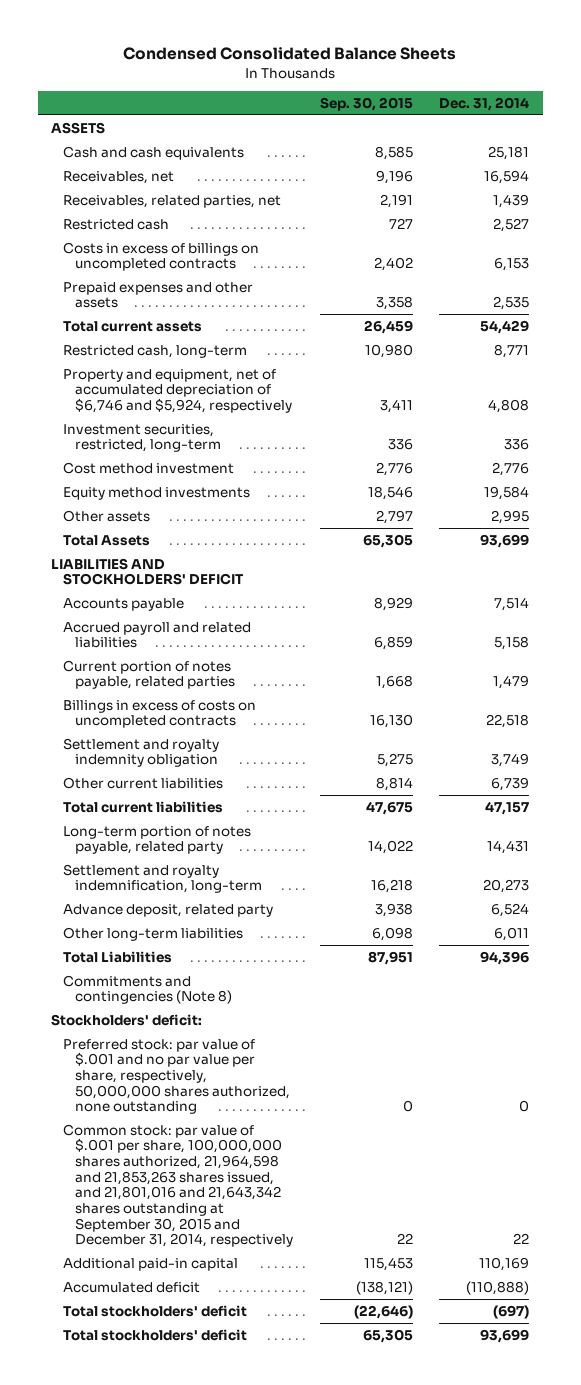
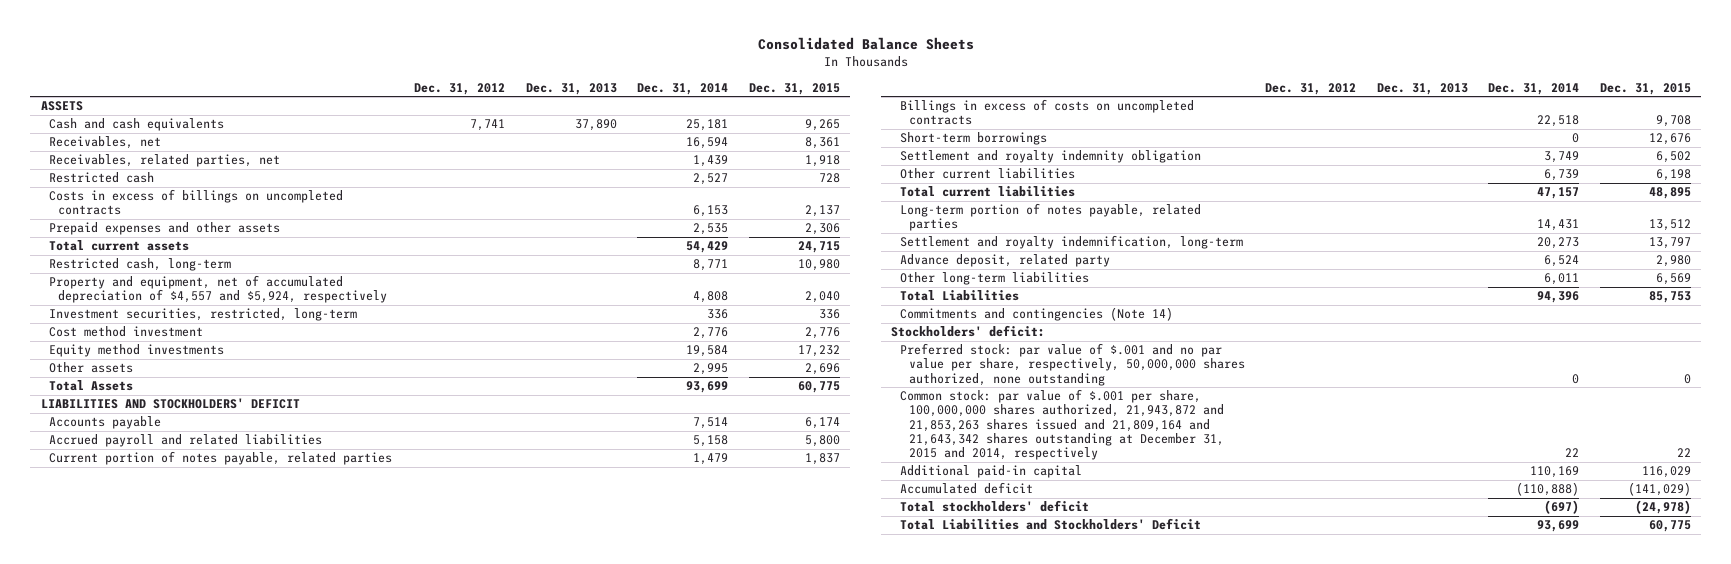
[123,47,457,61] Condensed Consolidated Balance Sheets -> [757,37,974,51] Consolidated Balance Sheets
[319,96,413,111] Sep. 30, 2015 -> none
none -> [414,82,506,95] Dec. 31, 2012
none -> [525,82,617,95] Dec. 31, 2013
none -> [748,82,840,95] Dec. 31, 2015
[63,368,292,414] Property and equipment, net of accumulated depreciation of $6,746 and $5,924, respectively -> [49,275,387,304] Property and equipment, net of accumulated depreciation of $4,557 and $5,924, respectively
none -> [899,132,1047,146] Short-term borrowings
[63,825,252,855] Long-term portion of notes payable, related party -> [899,203,1201,232] Long-term portion of notes payable, related parties
[63,974,232,1005] Commitments and contingencies (Note 8) -> [899,307,1173,322] Commitments and contingencies (Note 14)
[63,1123,293,1248] Common stock: par value of $.001 per share, 100,000,000 shares authorized, 21,964,598 and 21,853,263 shares issued, and 21,801,016 and 21,643,342 shares outstanding at September 30, 2015 and December 31, 2014, respectively -> [899,389,1224,460] Common stock: par value of $.001 per share, 100,000,000 shares authorized, 21,943,872 and 21,853,263 shares issued and 21,809,164 and 21,643,342 shares outstanding at December 31, 2015 and 2014, respectively
[63,1328,248,1341] Total stockholders' deficit -> [899,518,1201,531] Total Liabilities and Stockholders' Deficit

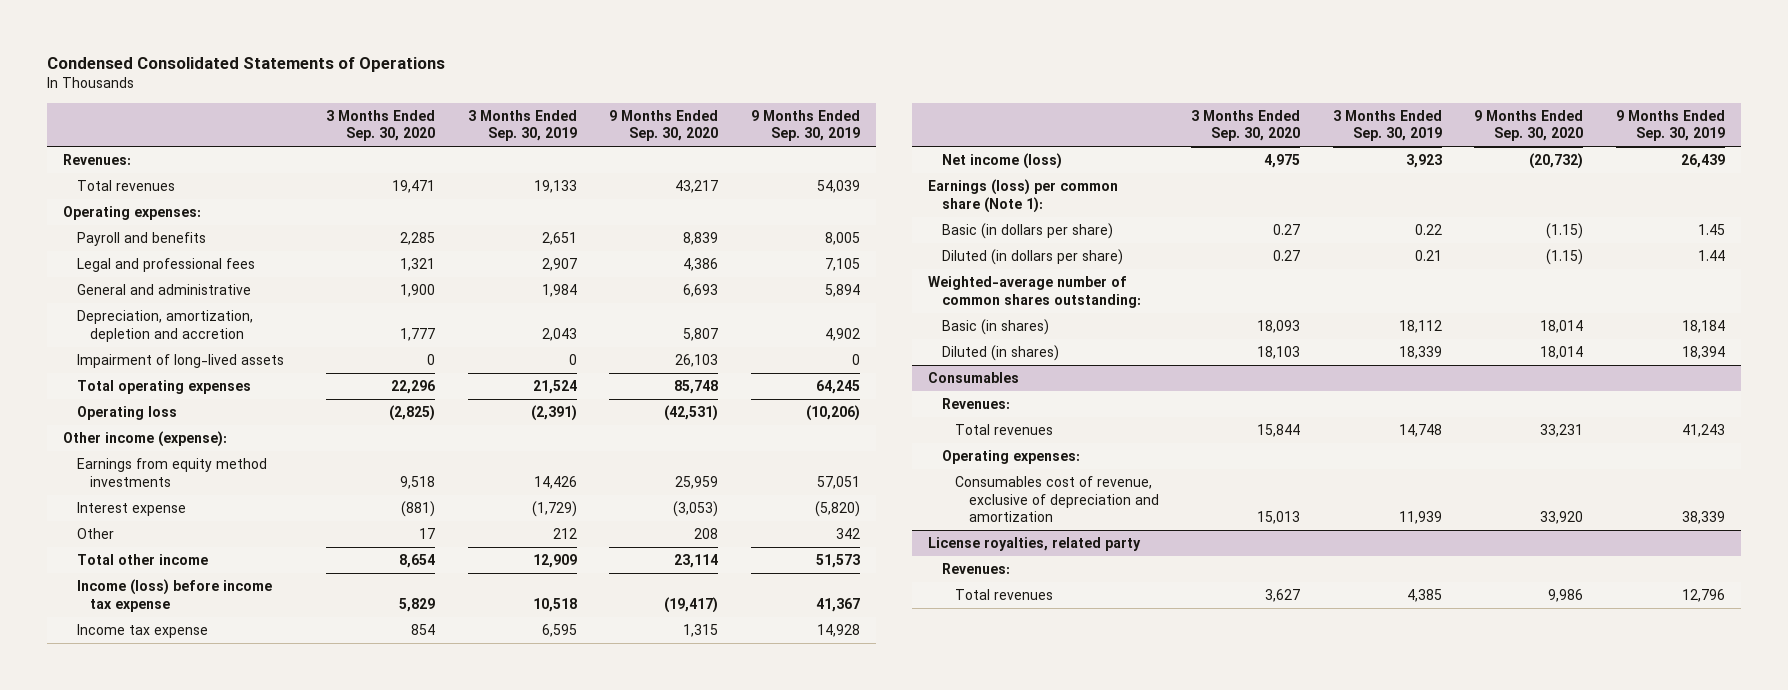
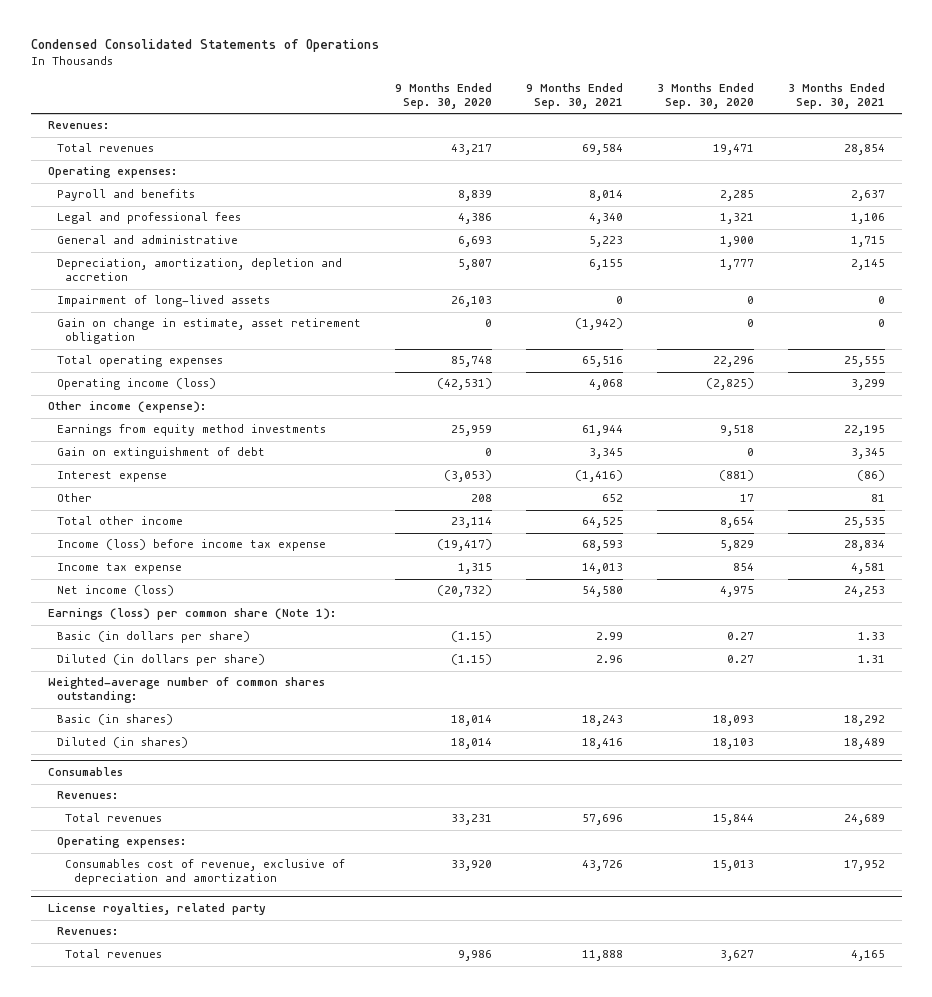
[467,109,577,142] 3 Months Ended Sep. 30, 2019 -> none
[751,109,861,142] 9 Months Ended Sep. 30, 2019 -> none
none -> [525,83,623,110] 9 Months Ended Sep. 30, 2021
none -> [787,83,885,110] 3 Months Ended Sep. 30, 2021
none -> [56,318,361,345] Gain on change in estimate, asset retirement obligation
[76,405,177,420] Operating loss -> [56,378,216,391] Operating income (loss)
none -> [56,447,265,460] Gain on extinguishment of debt

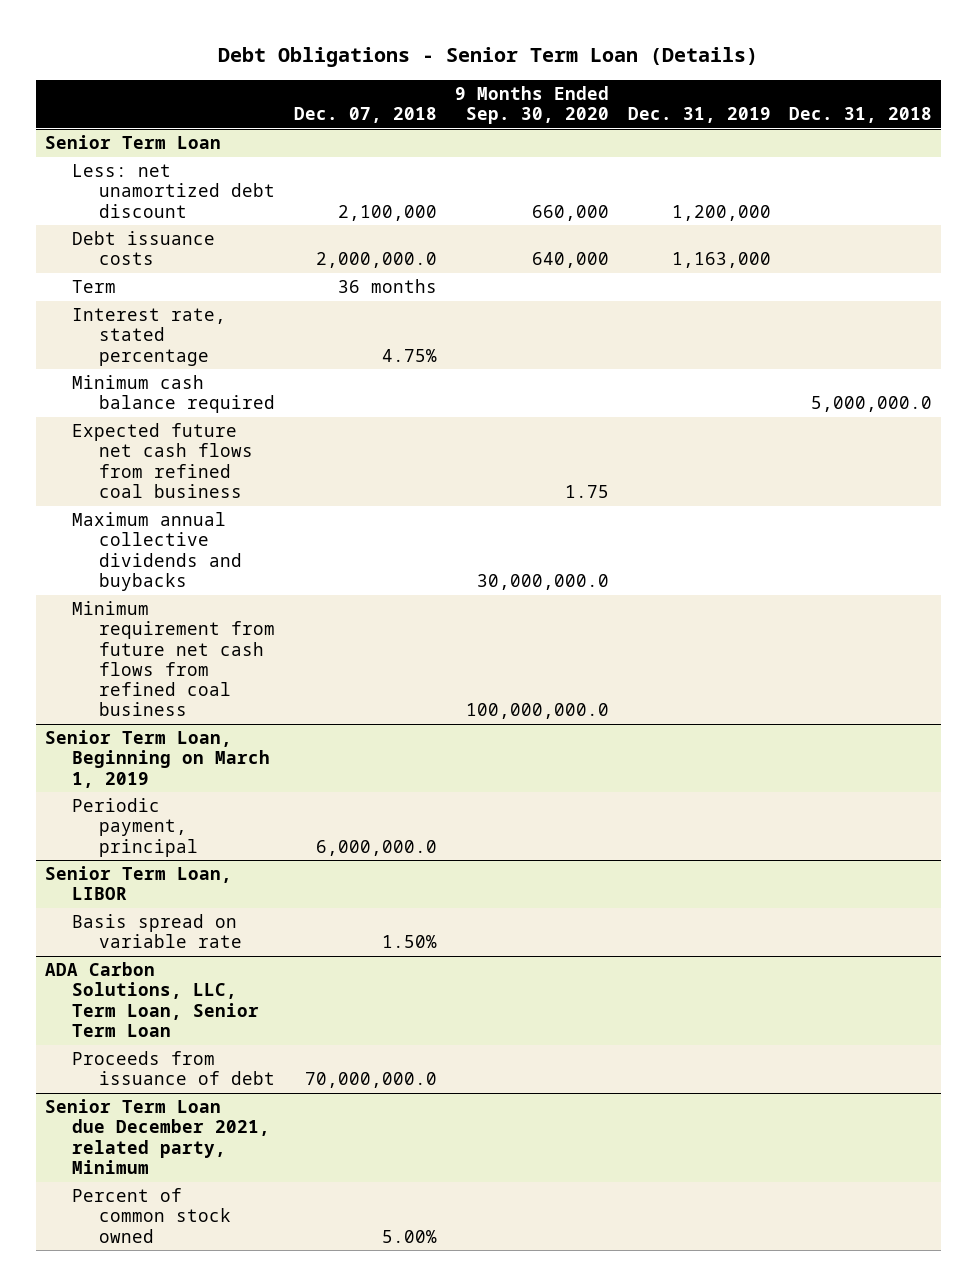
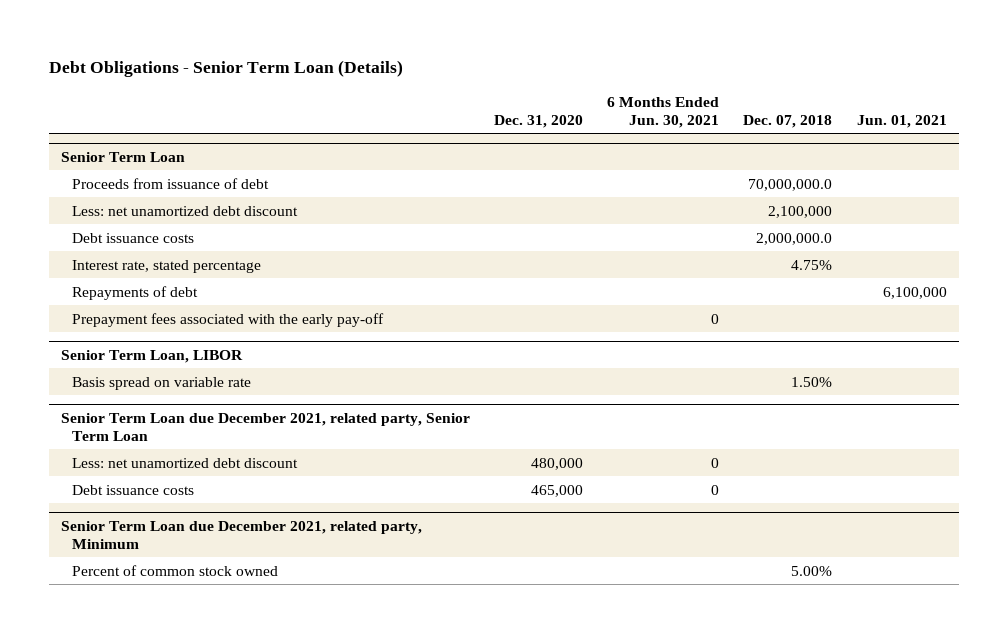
[455,85,610,125] 9 Months Ended Sep. 30, 2020 -> none
[627,107,771,124] Dec. 31, 2019 -> none
[789,107,933,124] Dec. 31, 2018 -> none
none -> [494,114,584,128] Dec. 31, 2020
none -> [607,96,720,128] 6 Months Ended Jun. 30, 2021
none -> [856,114,947,128] Jun. 01, 2021
none -> [72,177,270,189] Proceeds from issuance of debt
[71,280,116,294] Term -> none
[71,375,276,414] Minimum cash balance required -> none
[71,423,254,498] Expected future net cash flows from refined coal business -> none
[71,512,243,591] Maximum annual collective dividends and buybacks -> none
[71,601,276,717] Minimum requirement from future net cash flows from refined coal business -> none
[44,730,270,788] Senior Term Loan, Beginning on March 1, 2019 -> none
[71,798,199,857] Periodic payment, principal -> none
none -> [72,285,199,300] Repayments of debt
none -> [72,312,385,327] Prepayment fees associated with the early pay-off
[44,962,259,1037] ADA Carbon Solutions, LLC, Term Loan, Senior Term Loan -> none
[71,1051,276,1086] Proceeds from issuance of debt -> none
none -> [61,412,471,441] Senior Term Loan due December 2021, related party, Senior Term Loan
none -> [72,457,299,468] Less: net unamortized debt discount
none -> [72,484,195,495] Debt issuance costs

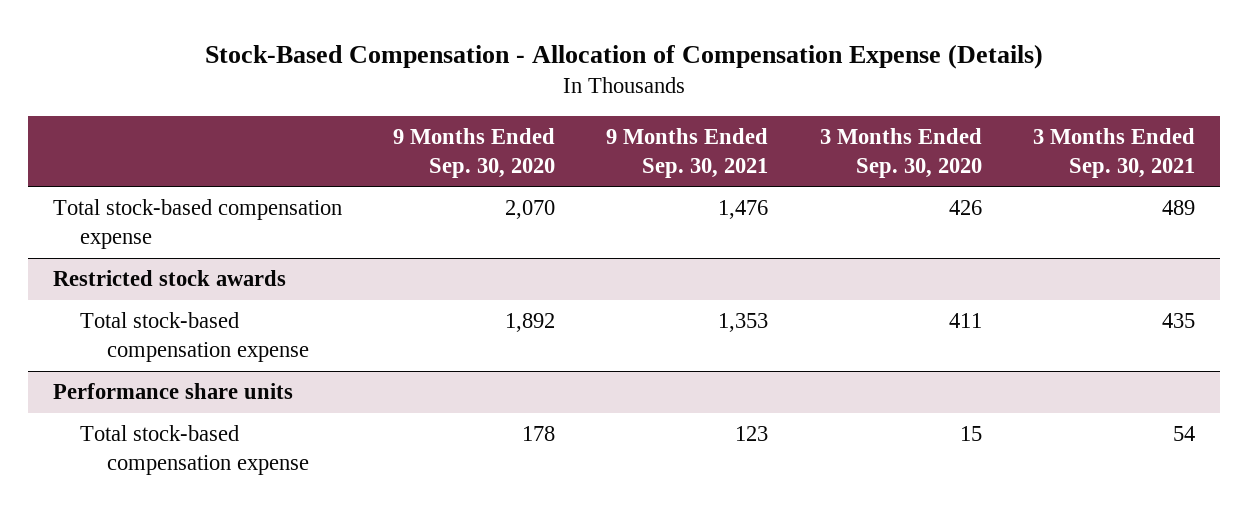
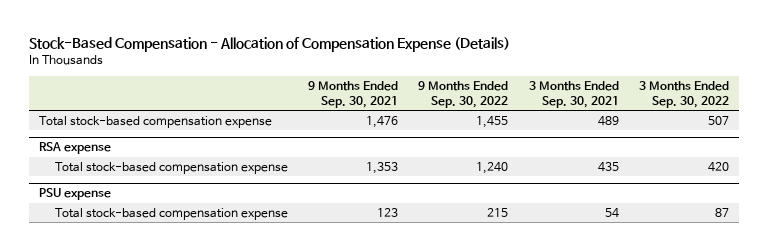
[393,127,556,178] 9 Months Ended Sep. 30, 2020 -> none
[819,127,982,178] 3 Months Ended Sep. 30, 2020 -> none
none -> [418,81,509,108] 9 Months Ended Sep. 30, 2022
none -> [638,81,729,108] 3 Months Ended Sep. 30, 2022
[53,270,287,287] Restricted stock awards -> [39,142,112,155] RSA expense
[53,383,294,400] Performance share units -> [39,188,112,201] PSU expense

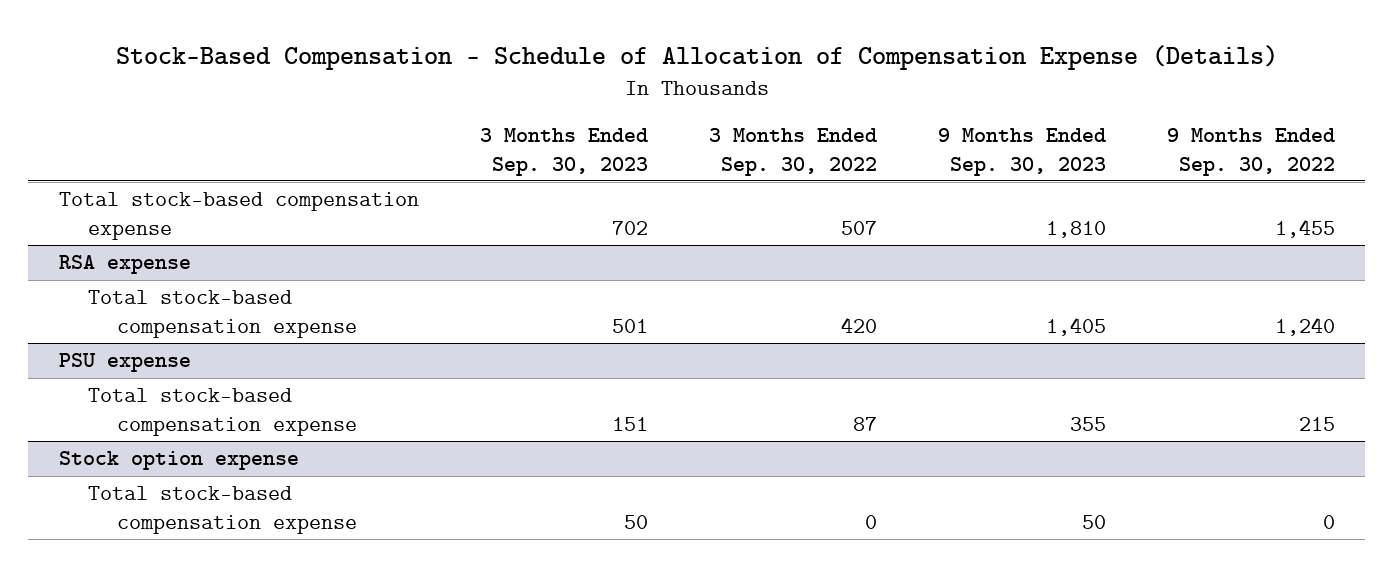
[29,36,511,52] Stock-Based Compensation - Allocation of Compensation Expense (Details) -> [115,44,1278,70] Stock-Based Compensation - Schedule of Allocation of Compensation Expense (Details)
[307,81,398,108] 9 Months Ended Sep. 30, 2021 -> none
[528,81,619,108] 3 Months Ended Sep. 30, 2021 -> none
none -> [479,127,648,176] 3 Months Ended Sep. 30, 2023
none -> [937,127,1106,176] 9 Months Ended Sep. 30, 2023
none -> [58,451,299,471] Stock option expense
none -> [87,486,357,535] Total stock-based compensation expense

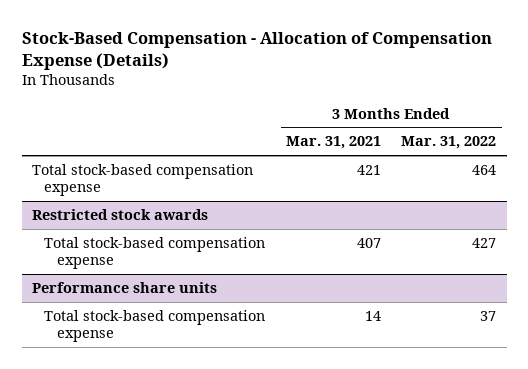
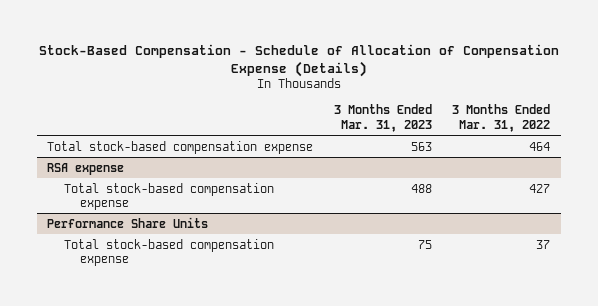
[21,31,492,71] Stock-Based Compensation - Allocation of Compensation Expense (Details) -> [38,43,559,77] Stock-Based Compensation - Schedule of Allocation of Compensation Expense (Details)
[285,136,381,150] Mar. 31, 2021 -> none
none -> [333,104,432,132] 3 Months Ended Mar. 31, 2023
[31,209,208,221] Restricted stock awards -> [47,162,125,175] RSA expense
[31,282,217,294] Performance share units -> [47,216,209,228] Performance Share Units

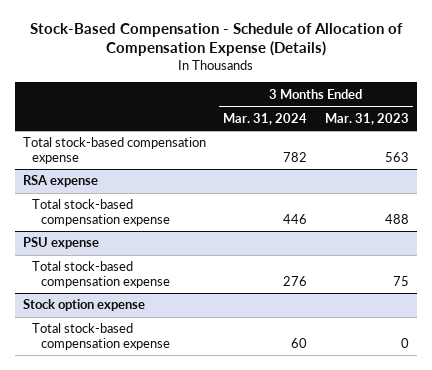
[452,104,551,132] 3 Months Ended Mar. 31, 2022 -> none
none -> [223,112,308,125] Mar. 31, 2024
[47,216,209,228] Performance Share Units -> [23,237,100,250] PSU expense
none -> [23,299,146,312] Stock option expense
none -> [31,323,170,350] Total stock-based compensation expense

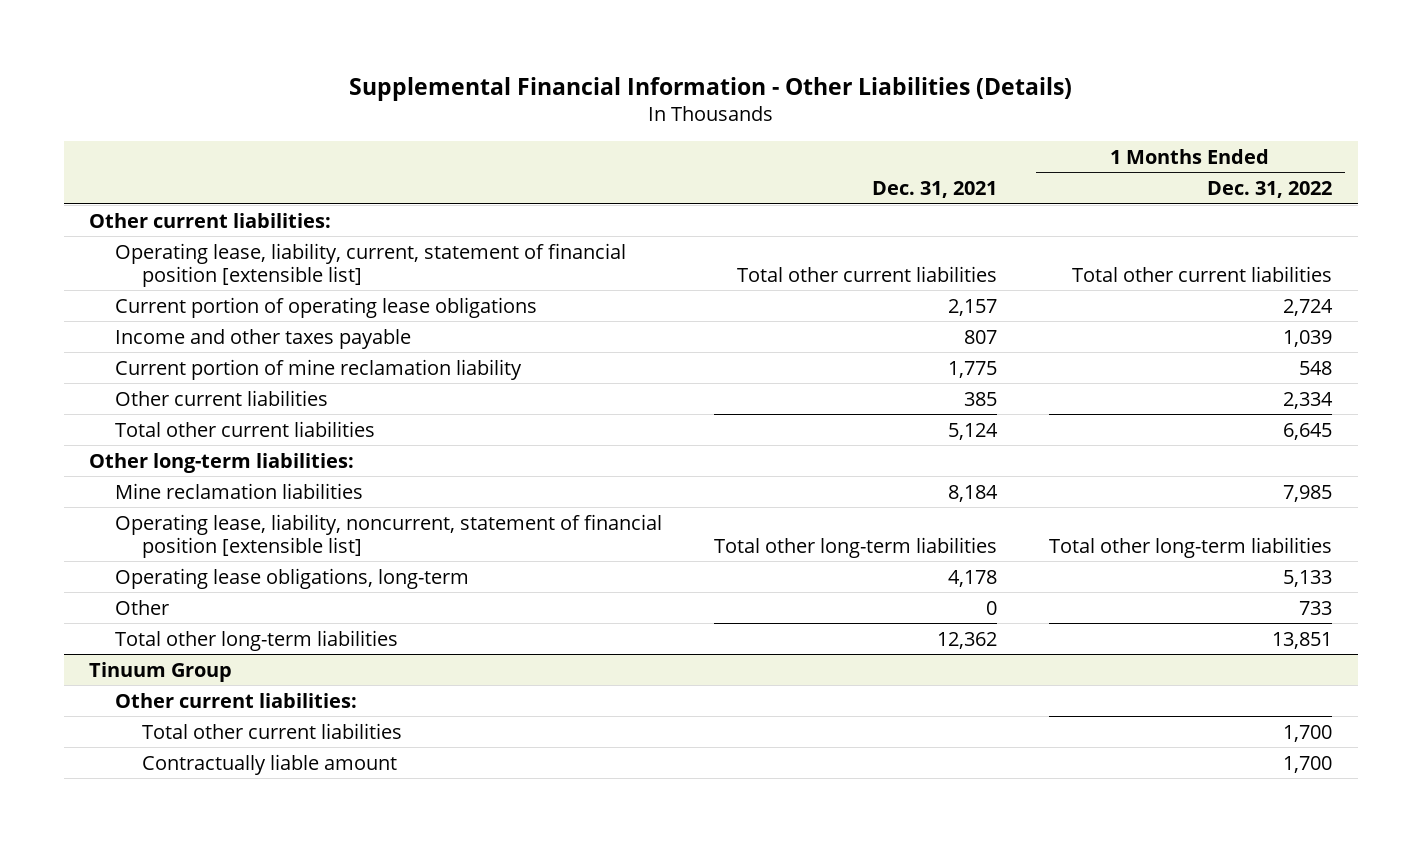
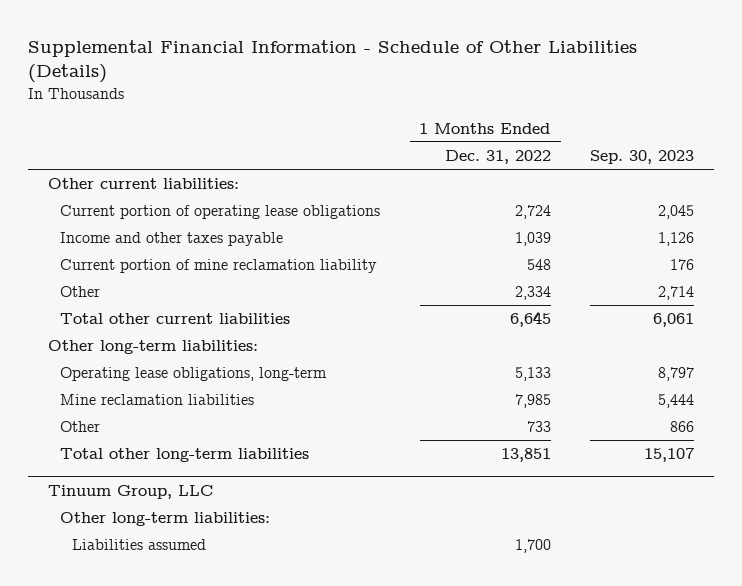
[348,76,1072,101] Supplemental Financial Information - Other Liabilities (Details) -> [28,39,638,84] Supplemental Financial Information - Schedule of Other Liabilities (Details)
[872,181,998,199] Dec. 31, 2021 -> none
none -> [590,150,695,165] Sep. 30, 2023
[115,242,627,287] Operating lease, liability, current, statement of financial position [extensible list] -> none
[115,389,329,406] Other current liabilities -> [60,286,101,298] Other
[115,513,663,558] Operating lease, liability, noncurrent, statement of financial position [extensible list] -> none
[115,482,364,499] Mine reclamation liabilities -> [60,394,255,406] Mine reclamation liabilities
[115,692,358,708] Other current liabilities: -> none
[141,722,402,739] Total other current liabilities -> none
[89,661,233,682] Tinuum Group -> [48,484,214,499] Tinuum Group, LLC
none -> [60,512,271,527] Other long-term liabilities:
[141,753,397,775] Contractually liable amount -> [72,539,207,551] Liabilities assumed

